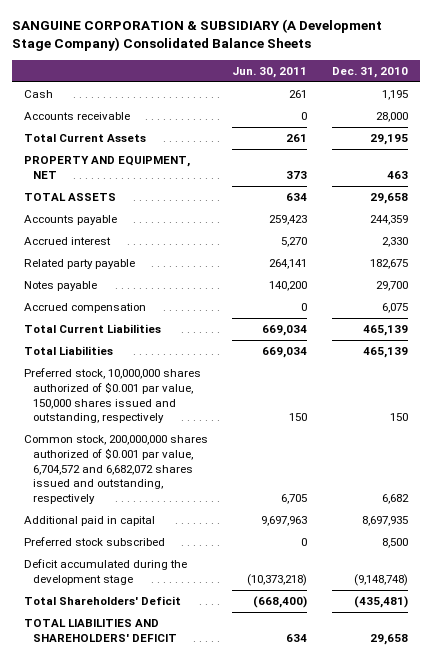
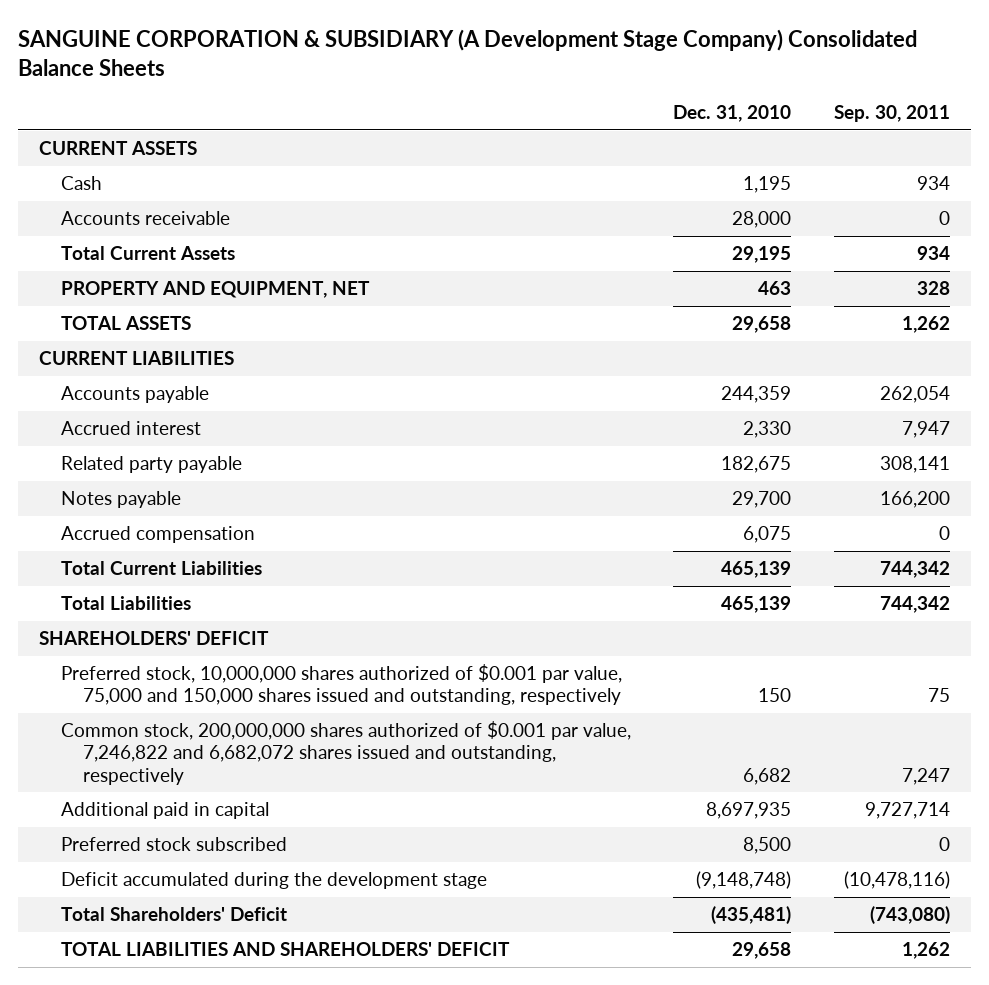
[232,66,308,78] Jun. 30, 2011 -> none
none -> [833,105,950,123] Sep. 30, 2011
none -> [39,141,198,156] CURRENT ASSETS
none -> [39,351,235,366] CURRENT LIABILITIES
none -> [39,631,270,646] SHAREHOLDERS' DEFICIT
[24,368,202,424] Preferred stock, 10,000,000 shares authorized of $0.001 par value, 150,000 shares issued and outstanding, respectively -> [61,664,623,706] Preferred stock, 10,000,000 shares authorized of $0.001 par value, 75,000 and 150,000 shares issued and outstanding, respectively
[24,435,209,505] Common stock, 200,000,000 shares authorized of $0.001 par value, 6,704,572 and 6,682,072 shares issued and outstanding, respectively -> [61,721,632,785] Common stock, 200,000,000 shares authorized of $0.001 par value, 7,246,822 and 6,682,072 shares issued and outstanding, respectively

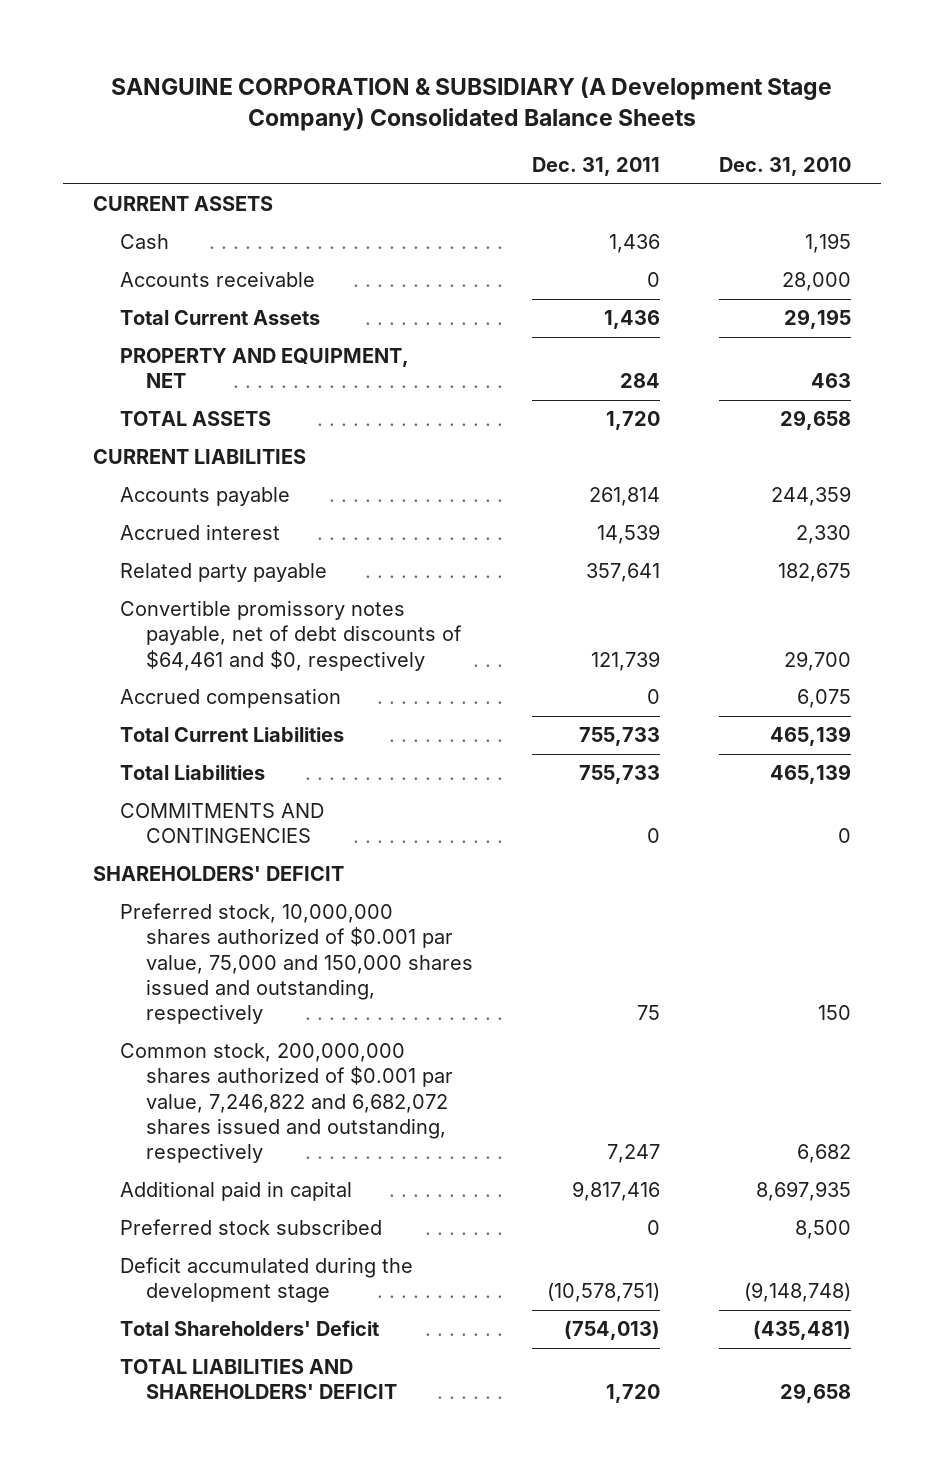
[833,105,950,123] Sep. 30, 2011 -> none
none -> [532,157,661,177] Dec. 31, 2011
[61,491,182,509] Notes payable -> [119,600,463,671] Convertible promissory notes payable, net of debt discounts of $64,461 and $0, respectively
none -> [119,803,324,844] COMMITMENTS AND CONTINGENCIES

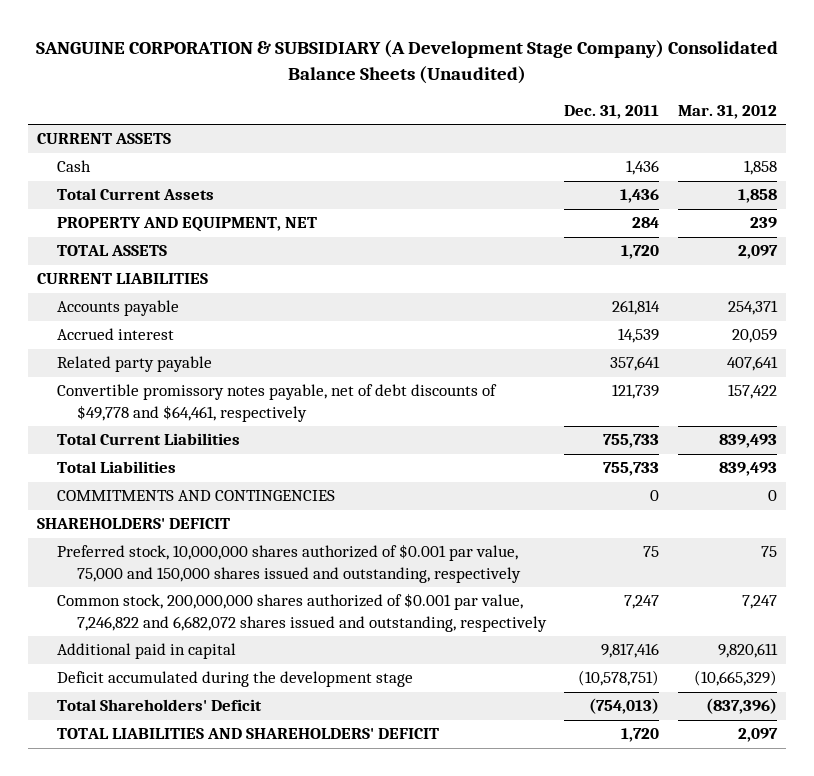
[111,76,833,131] SANGUINE CORPORATION & SUBSIDIARY (A Development Stage Company) Consolidated Balance Sheets -> [36,40,779,84] SANGUINE CORPORATION & SUBSIDIARY (A Development Stage Company) Consolidated Balance Sheets (Unaudited)
[719,157,852,177] Dec. 31, 2010 -> none
none -> [677,105,777,120] Mar. 31, 2012
[119,271,315,288] Accounts receivable -> none
[119,688,341,709] Accrued compensation -> none
[119,600,463,671] Convertible promissory notes payable, net of debt discounts of $64,461 and $0, respectively -> [57,384,498,422] Convertible promissory notes payable, net of debt discounts of $49,778 and $64,461, respectively
[119,1219,382,1236] Preferred stock subscribed -> none

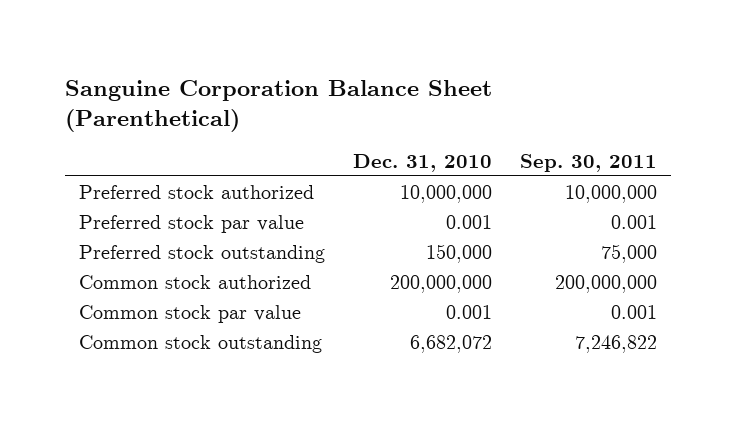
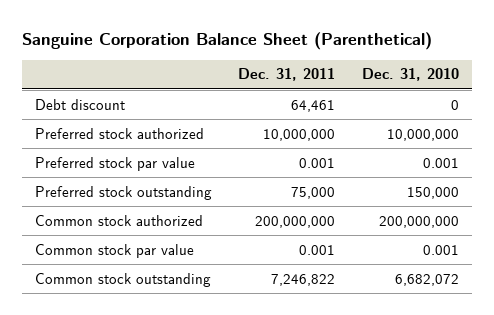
[519,153,657,172] Sep. 30, 2011 -> none
none -> [238,68,336,82] Dec. 31, 2011
none -> [35,98,126,110] Debt discount

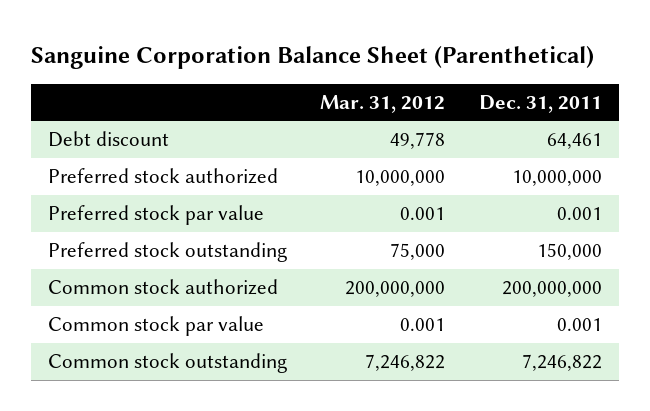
[361,68,459,82] Dec. 31, 2010 -> none
none -> [320,94,446,113] Mar. 31, 2012
[291,186,336,199] 75,000 -> [536,243,602,261] 150,000

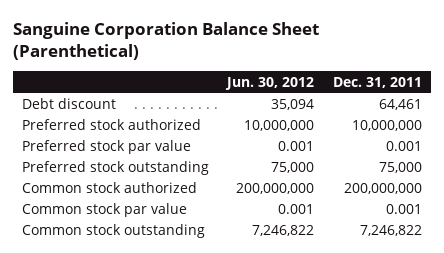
[320,94,446,113] Mar. 31, 2012 -> none
none -> [225,76,315,90] Jun. 30, 2012
[536,243,602,261] 150,000 -> [378,161,422,173] 75,000

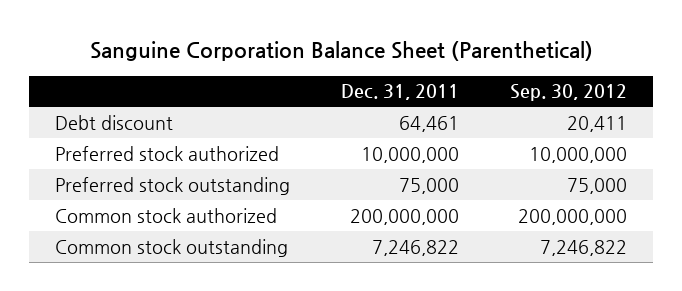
[225,76,315,90] Jun. 30, 2012 -> none
none -> [510,84,628,102] Sep. 30, 2012
[22,139,192,154] Preferred stock par value -> none
[22,202,188,217] Common stock par value -> none

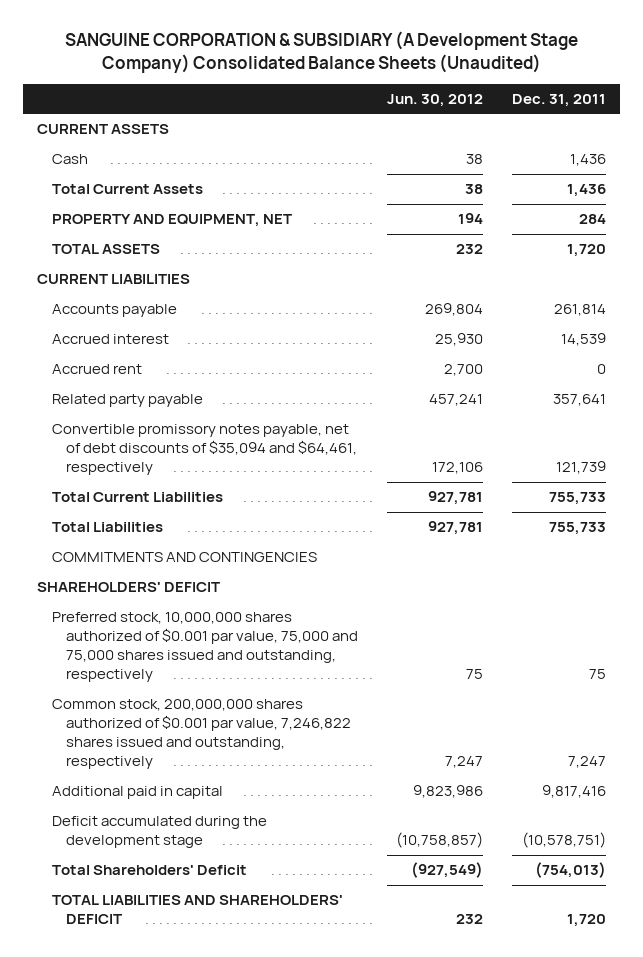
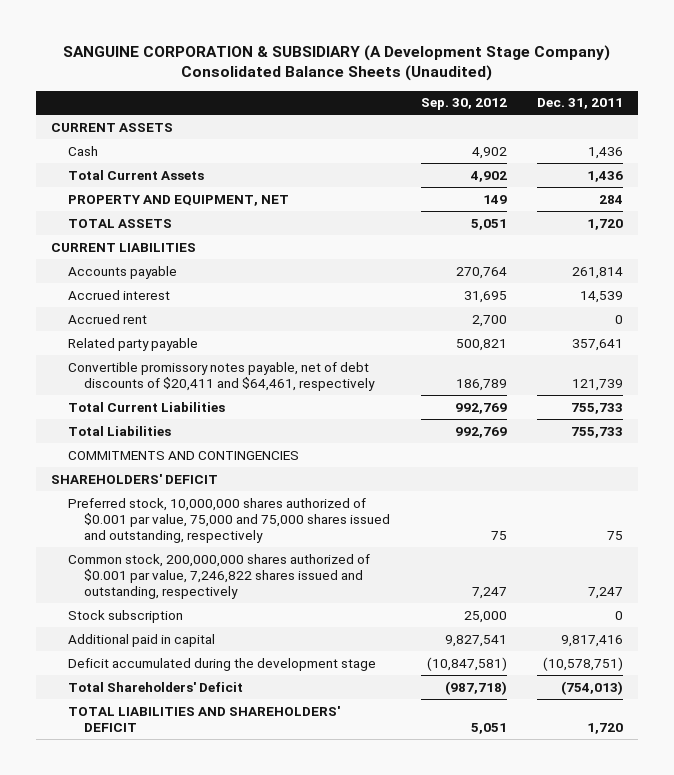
[387,93,484,107] Jun. 30, 2012 -> none
none -> [420,98,507,111] Sep. 30, 2012
[51,424,358,476] Convertible promissory notes payable, net of debt discounts of $35,094 and $64,461, respectively -> [67,361,376,391] Convertible promissory notes payable, net of debt discounts of $20,411 and $64,461, respectively
none -> [67,609,183,623] Stock subscription

